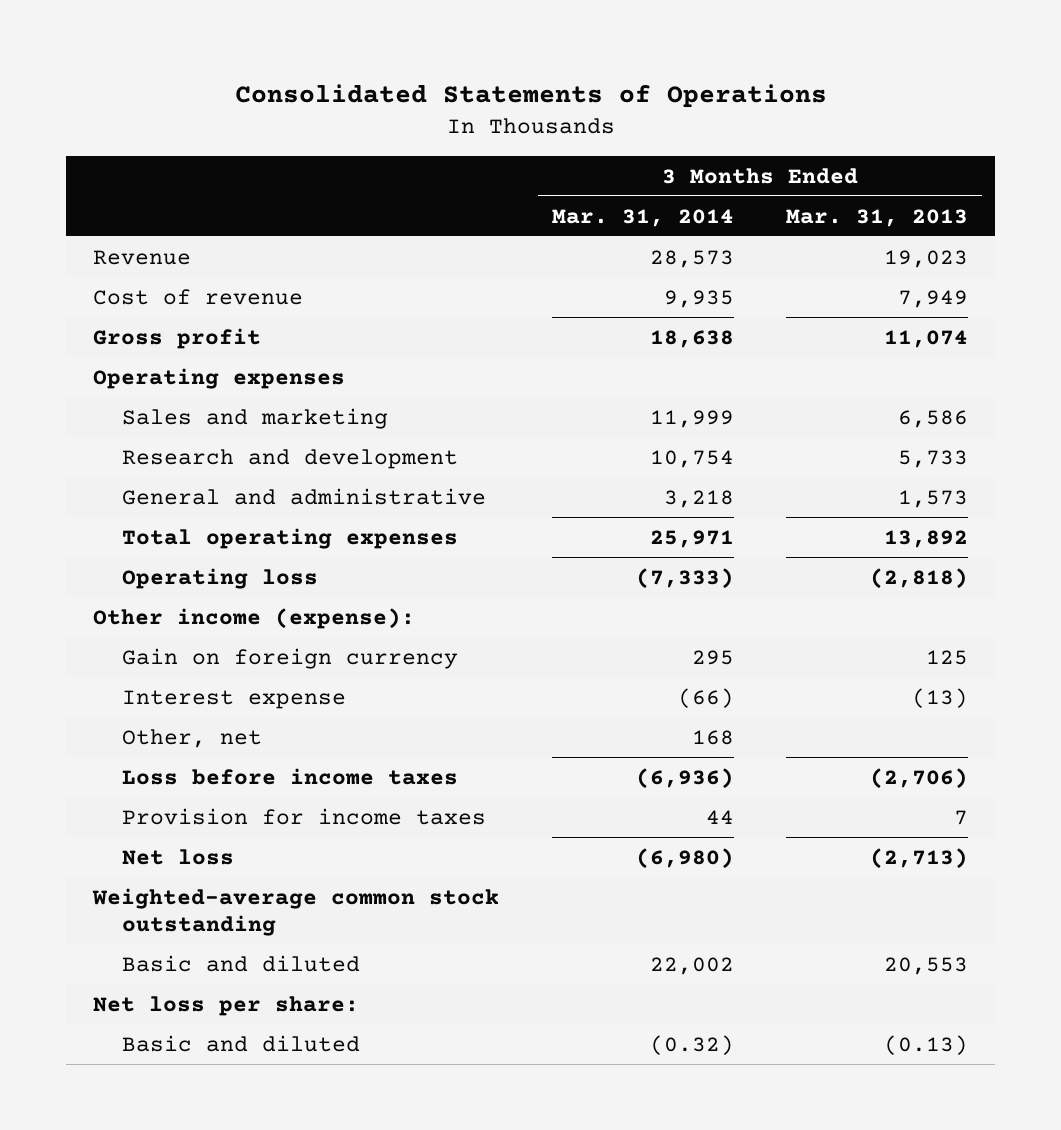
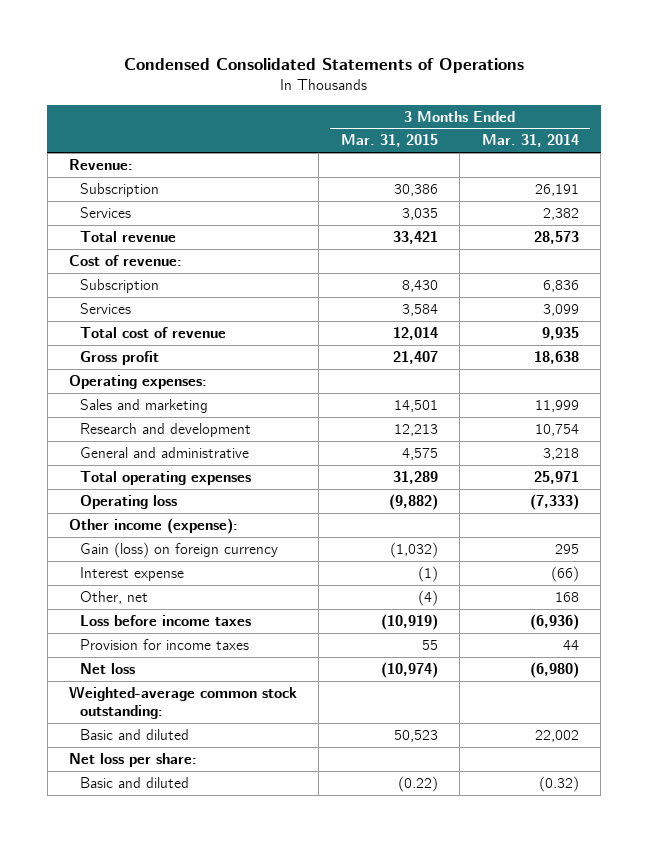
[234,84,827,109] Consolidated Statements of Operations -> [123,57,524,73] Condensed Consolidated Statements of Operations
[786,208,969,227] Mar. 31, 2013 -> none
none -> [340,134,438,148] Mar. 31, 2015
none -> [68,159,133,171] Revenue:
none -> [79,183,159,198] Subscription
none -> [79,207,131,219] Services
[92,249,191,265] Revenue -> [79,231,176,243] Total revenue
none -> [68,255,182,267] Cost of revenue:
none -> [79,279,159,294] Subscription
none -> [79,303,131,315] Services
[92,288,303,305] Cost of revenue -> [79,327,226,339] Total cost of revenue
[92,367,345,389] Operating expenses -> [68,375,207,390] Operating expenses:
[121,647,458,669] Gain on foreign currency -> [79,542,278,559] Gain (loss) on foreign currency
[91,887,499,936] Weighted-average common stock outstanding -> [68,686,297,719] Weighted-average common stock outstanding:

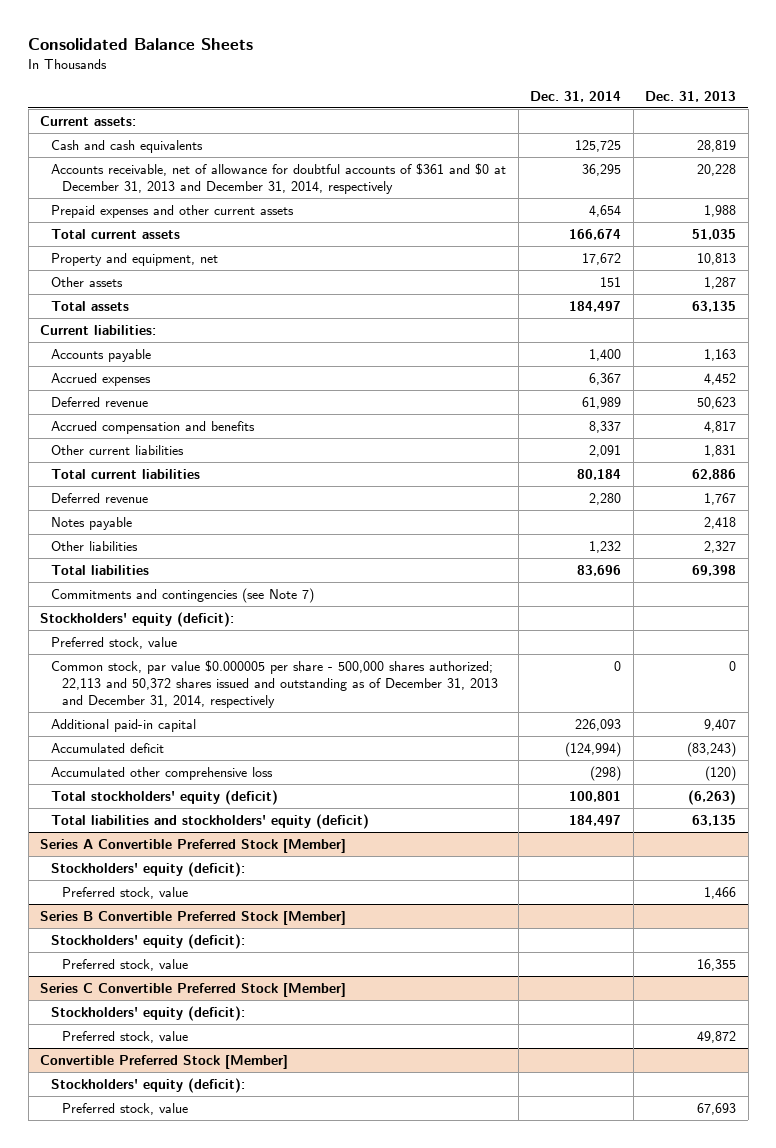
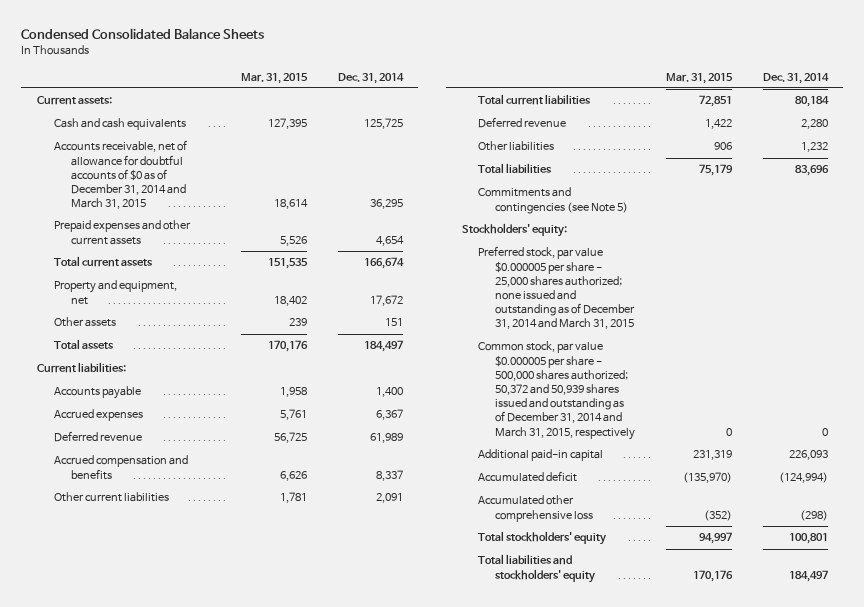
[28,38,254,51] Consolidated Balance Sheets -> [21,27,265,39] Condensed Consolidated Balance Sheets
[645,90,737,102] Dec. 31, 2013 -> none
none -> [241,72,309,84] Mar. 31, 2015
[51,162,507,194] Accounts receivable, net of allowance for doubtful accounts of $361 and $0 at December 31, 2013 and December 31, 2014, respectively -> [53,140,187,210] Accounts receivable, net of allowance for doubtful accounts of $0 as of December 31, 2014 and March 31, 2015
[51,516,133,530] Notes payable -> none
[51,587,315,603] Commitments and contingencies (see Note 7) -> [478,187,629,214] Commitments and contingencies (see Note 5)
[40,611,235,627] Stockholders' equity (deficit): -> [461,223,567,238] Stockholders' equity:
[51,636,178,649] Preferred stock, value -> [478,246,636,330] Preferred stock, par value $0.000005 per share - 25,000 shares authorized; none issued and outstanding as of December 31, 2014 and March 31, 2015
[51,659,499,708] Common stock, par value $0.000005 per share - 500,000 shares authorized; 22,113 and 50,372 shares issued and outstanding as of December 31, 2013 and December 31, 2014, respectively -> [478,341,636,440] Common stock, par value $0.000005 per share - 500,000 shares authorized; 50,372 and 50,939 shares issued and outstanding as of December 31, 2014 and March 31, 2015, respectively
[40,838,347,853] Series A Convertible Preferred Stock [Member] -> none
[51,861,246,877] Stockholders' equity (deficit): -> none
[62,886,189,899] Preferred stock, value -> none
[40,910,347,925] Series B Convertible Preferred Stock [Member] -> none
[51,933,246,949] Stockholders' equity (deficit): -> none
[62,958,189,971] Preferred stock, value -> none
[40,982,347,997] Series C Convertible Preferred Stock [Member] -> none
[51,1005,246,1021] Stockholders' equity (deficit): -> none
[62,1030,189,1043] Preferred stock, value -> none
[40,1054,289,1069] Convertible Preferred Stock [Member] -> none
[51,1077,246,1093] Stockholders' equity (deficit): -> none
[62,1102,189,1115] Preferred stock, value -> none
[51,789,279,805] Total stockholders' equity (deficit) -> [478,531,607,546] Total stockholders' equity
[51,813,370,829] Total liabilities and stockholders' equity (deficit) -> [478,554,596,583] Total liabilities and stockholders' equity

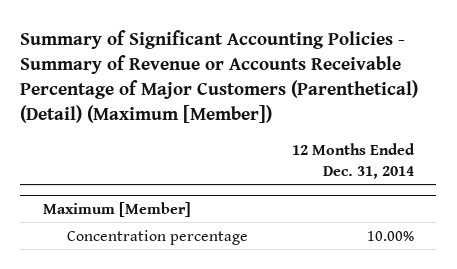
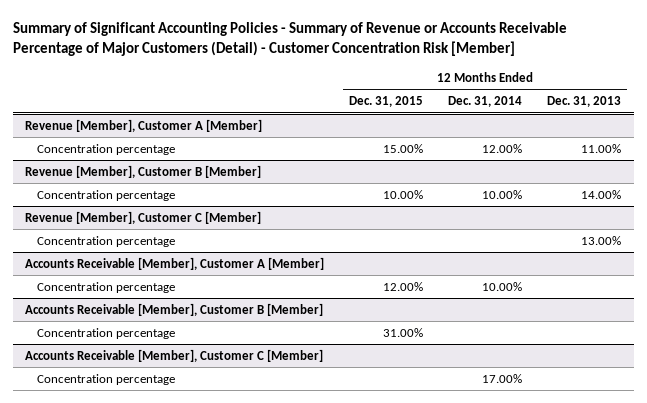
[20,30,419,124] Summary of Significant Accounting Policies - Summary of Revenue or Accounts Receivable Percentage of Major Customers (Parenthetical) (Detail) (Maximum [Member]) -> [12,22,567,57] Summary of Significant Accounting Policies - Summary of Revenue or Accounts Receivable Percentage of Major Customers (Detail) - Customer Concentration Risk [Member]
none -> [349,96,424,108] Dec. 31, 2015
none -> [547,96,622,108] Dec. 31, 2013
[42,201,191,217] Maximum [Member] -> none
none -> [25,118,263,132] Revenue [Member], Customer A [Member]
none -> [37,143,176,155] Concentration percentage
none -> [25,164,262,178] Revenue [Member], Customer B [Member]
none -> [25,210,262,224] Revenue [Member], Customer C [Member]
none -> [37,235,176,247] Concentration percentage
none -> [25,256,325,270] Accounts Receivable [Member], Customer A [Member]
none -> [37,281,176,293] Concentration percentage
none -> [25,302,324,316] Accounts Receivable [Member], Customer B [Member]
none -> [37,327,176,339] Concentration percentage
none -> [25,348,324,362] Accounts Receivable [Member], Customer C [Member]
none -> [37,373,176,385] Concentration percentage

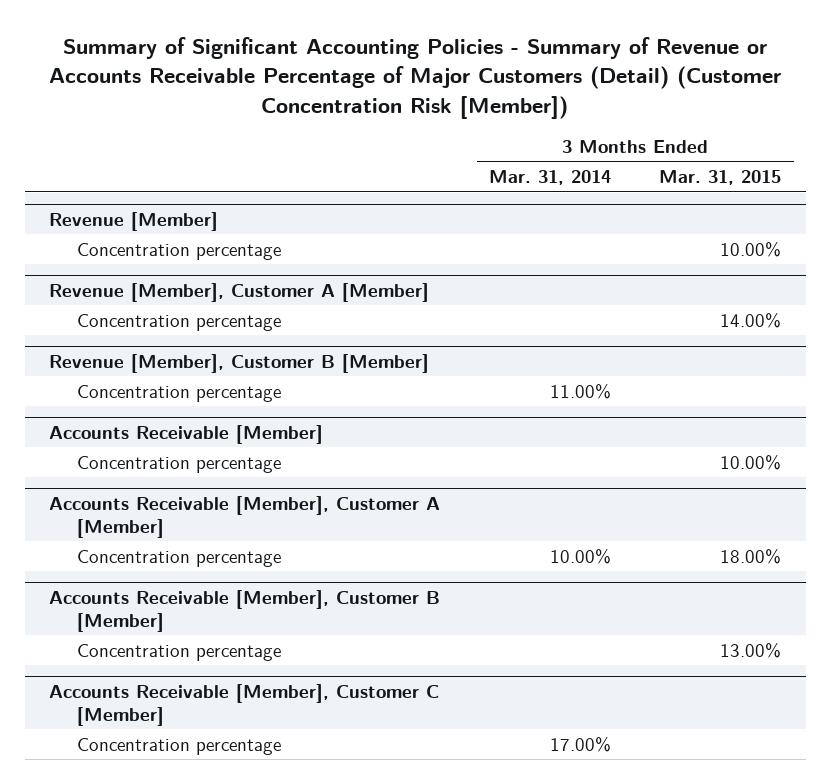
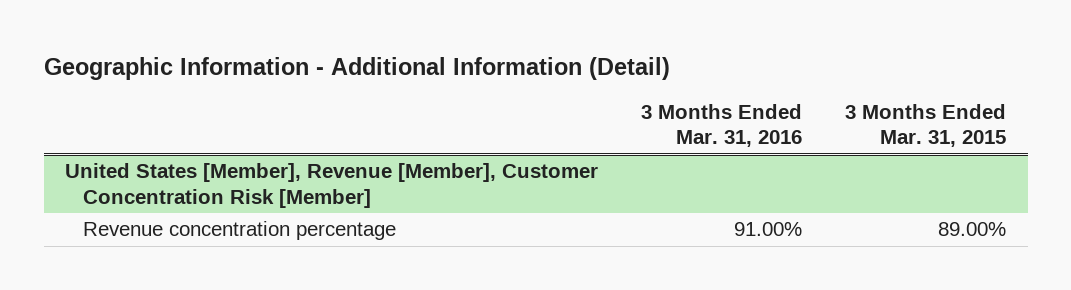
[49,37,782,119] Summary of Significant Accounting Policies - Summary of Revenue or Accounts Receivable Percentage of Major Customers (Detail) (Customer Concentration Risk [Member]) -> [43,57,670,81] Geographic Information - Additional Information (Detail)
[488,170,611,186] Mar. 31, 2014 -> none
none -> [641,104,803,148] 3 Months Ended Mar. 31, 2016
[49,211,219,231] Revenue [Member] -> none
[49,282,430,302] Revenue [Member], Customer A [Member] -> none
[77,313,282,331] Concentration percentage -> none
[49,353,430,373] Revenue [Member], Customer B [Member] -> none
[77,384,282,402] Concentration percentage -> none
[49,424,324,444] Accounts Receivable [Member] -> none
[77,455,282,473] Concentration percentage -> none
[49,495,441,538] Accounts Receivable [Member], Customer A [Member] -> none
[77,549,282,567] Concentration percentage -> none
[49,589,441,632] Accounts Receivable [Member], Customer B [Member] -> none
[77,643,282,661] Concentration percentage -> none
[49,683,440,726] Accounts Receivable [Member], Customer C [Member] -> none
[77,737,282,755] Concentration percentage -> none
none -> [65,163,599,208] United States [Member], Revenue [Member], Customer Concentration Risk [Member]
[77,242,282,260] Concentration percentage -> [82,221,396,241] Revenue concentration percentage
[720,240,782,257] 10.00% -> [938,222,1007,237] 89.00%

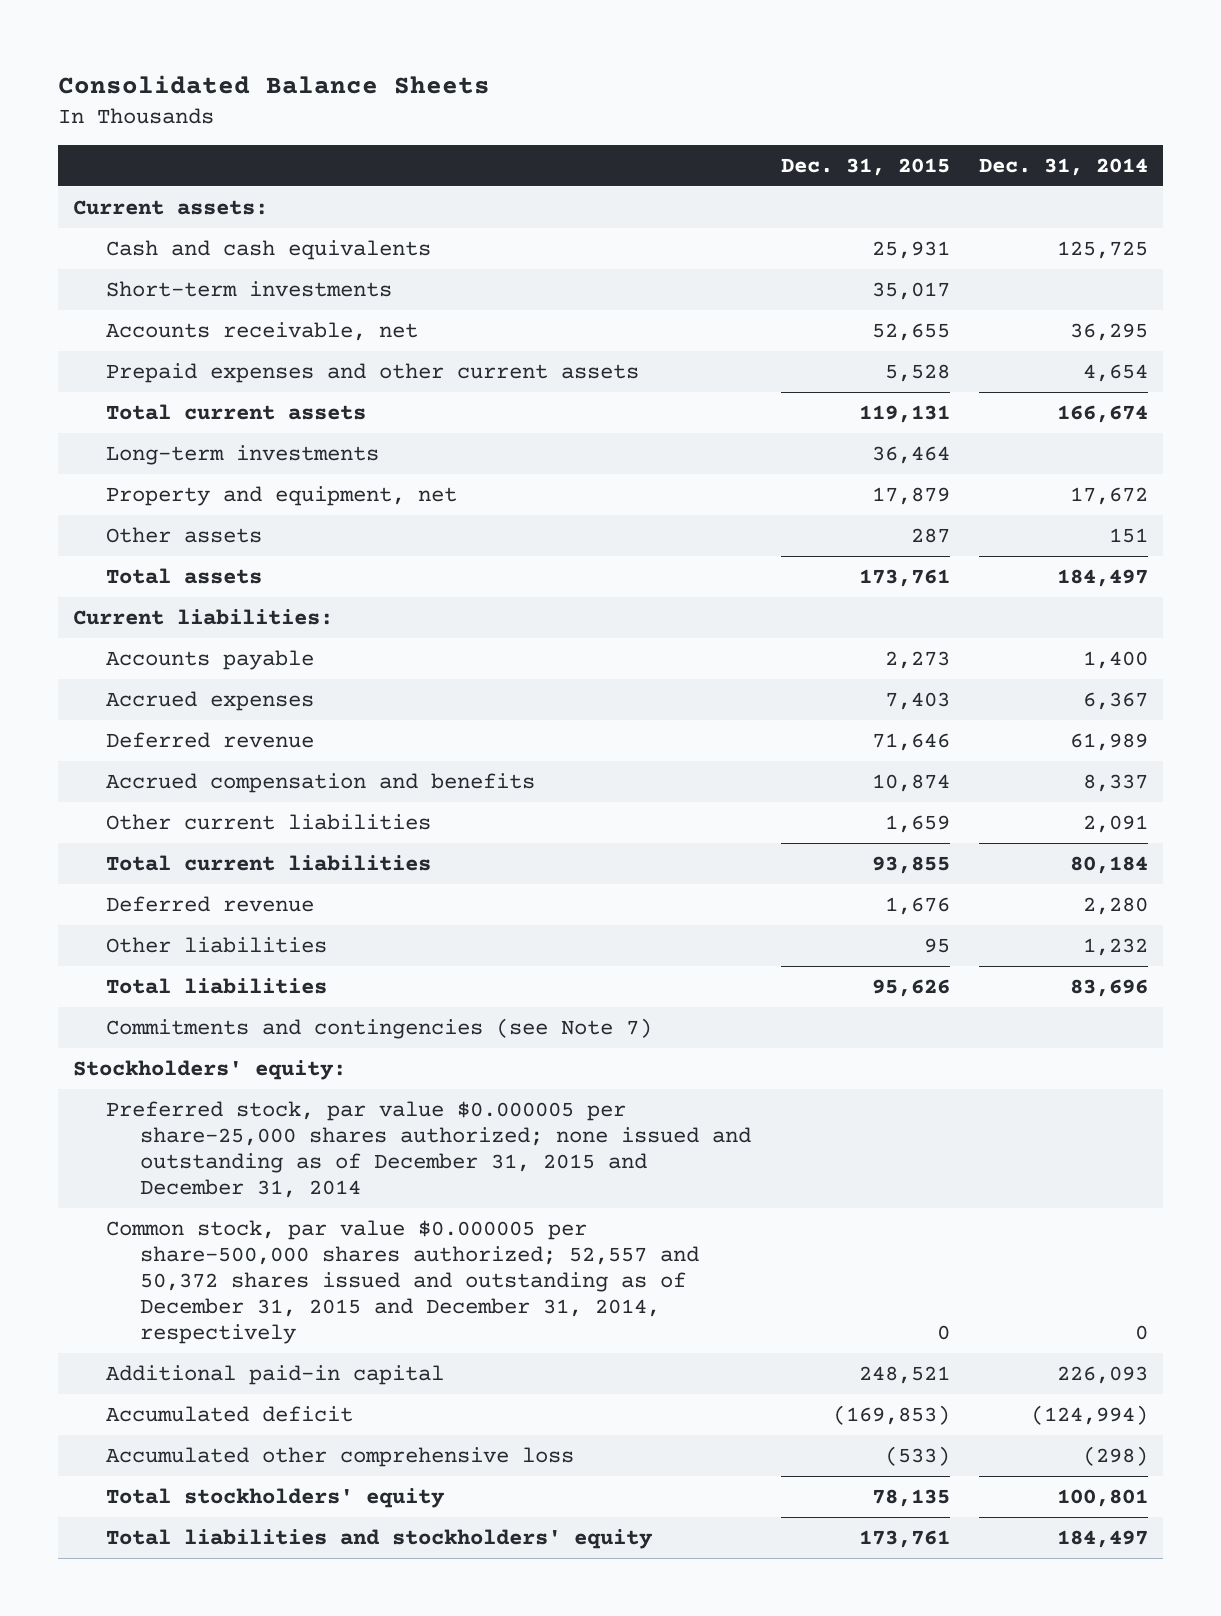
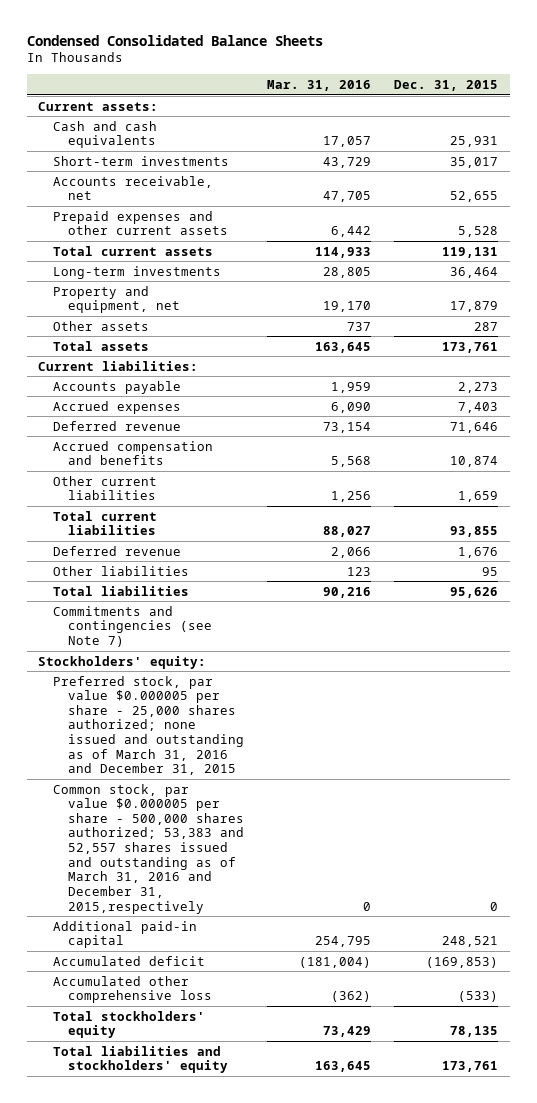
[57,74,490,94] Consolidated Balance Sheets -> [26,34,323,46] Condensed Consolidated Balance Sheets
[979,158,1149,177] Dec. 31, 2014 -> none
none -> [266,79,371,91] Mar. 31, 2016
[106,1100,751,1198] Preferred stock, par value $0.000005 per share-25,000 shares authorized; none issued and outstanding as of December 31, 2015 and December 31, 2014 -> [52,675,244,776] Preferred stock, par value $0.000005 per share - 25,000 shares authorized; none issued and outstanding as of March 31, 2016 and December 31, 2015
[106,1219,699,1344] Common stock, par value $0.000005 per share-500,000 shares authorized; 52,557 and 50,372 shares issued and outstanding as of December 31, 2015 and December 31, 2014, respectively -> [52,783,244,914] Common stock, par value $0.000005 per share - 500,000 shares authorized; 53,383 and 52,557 shares issued and outstanding as of March 31, 2016 and December 31, 2015,respectively

